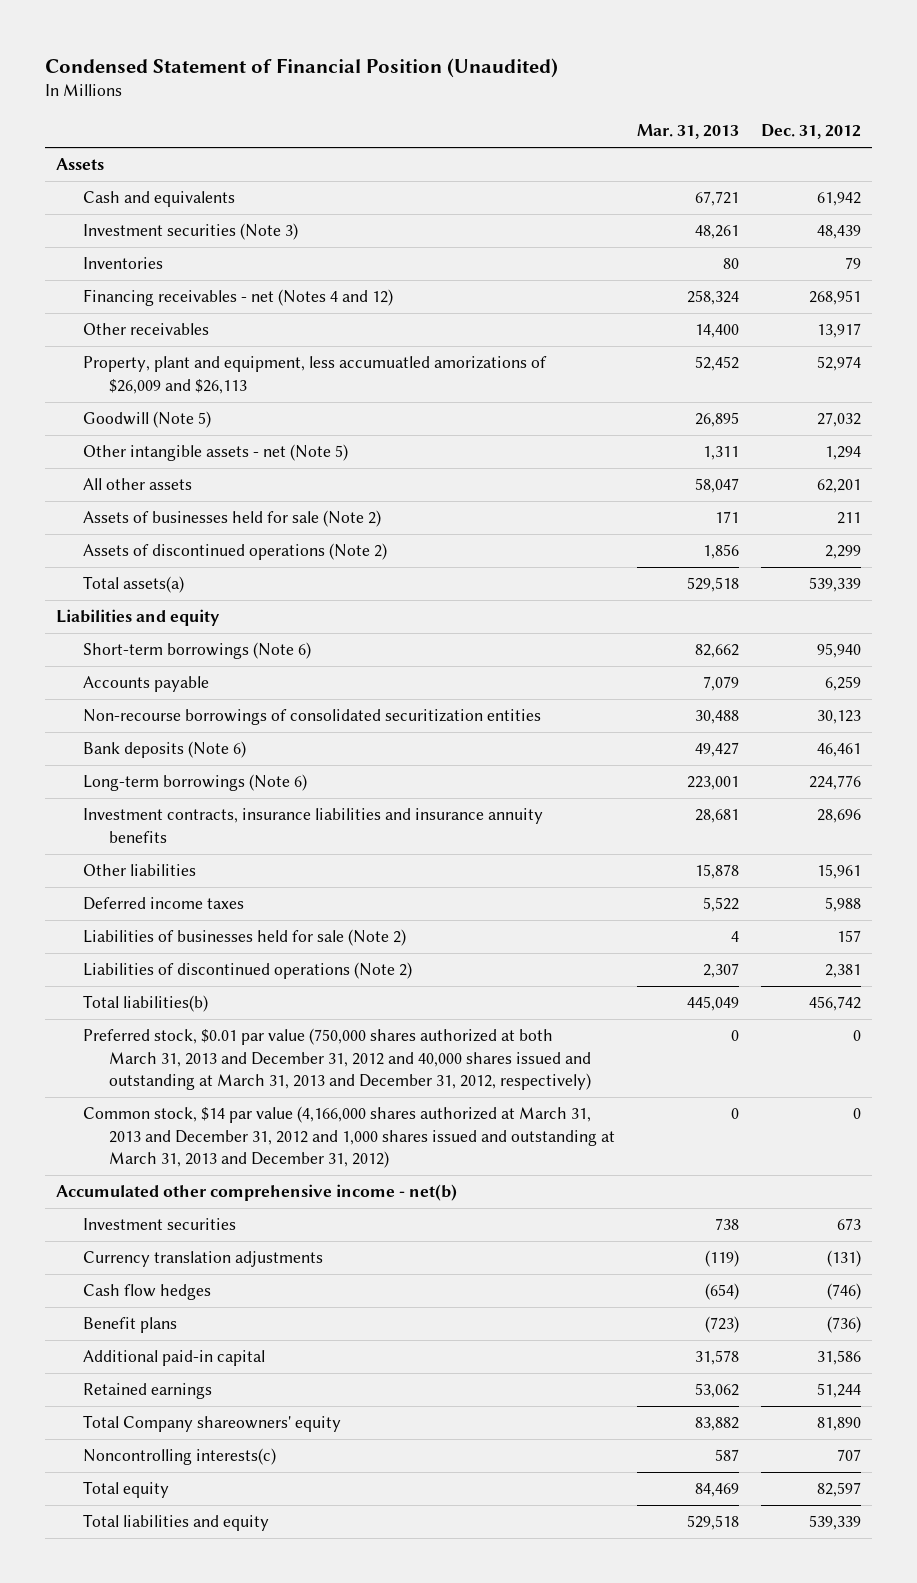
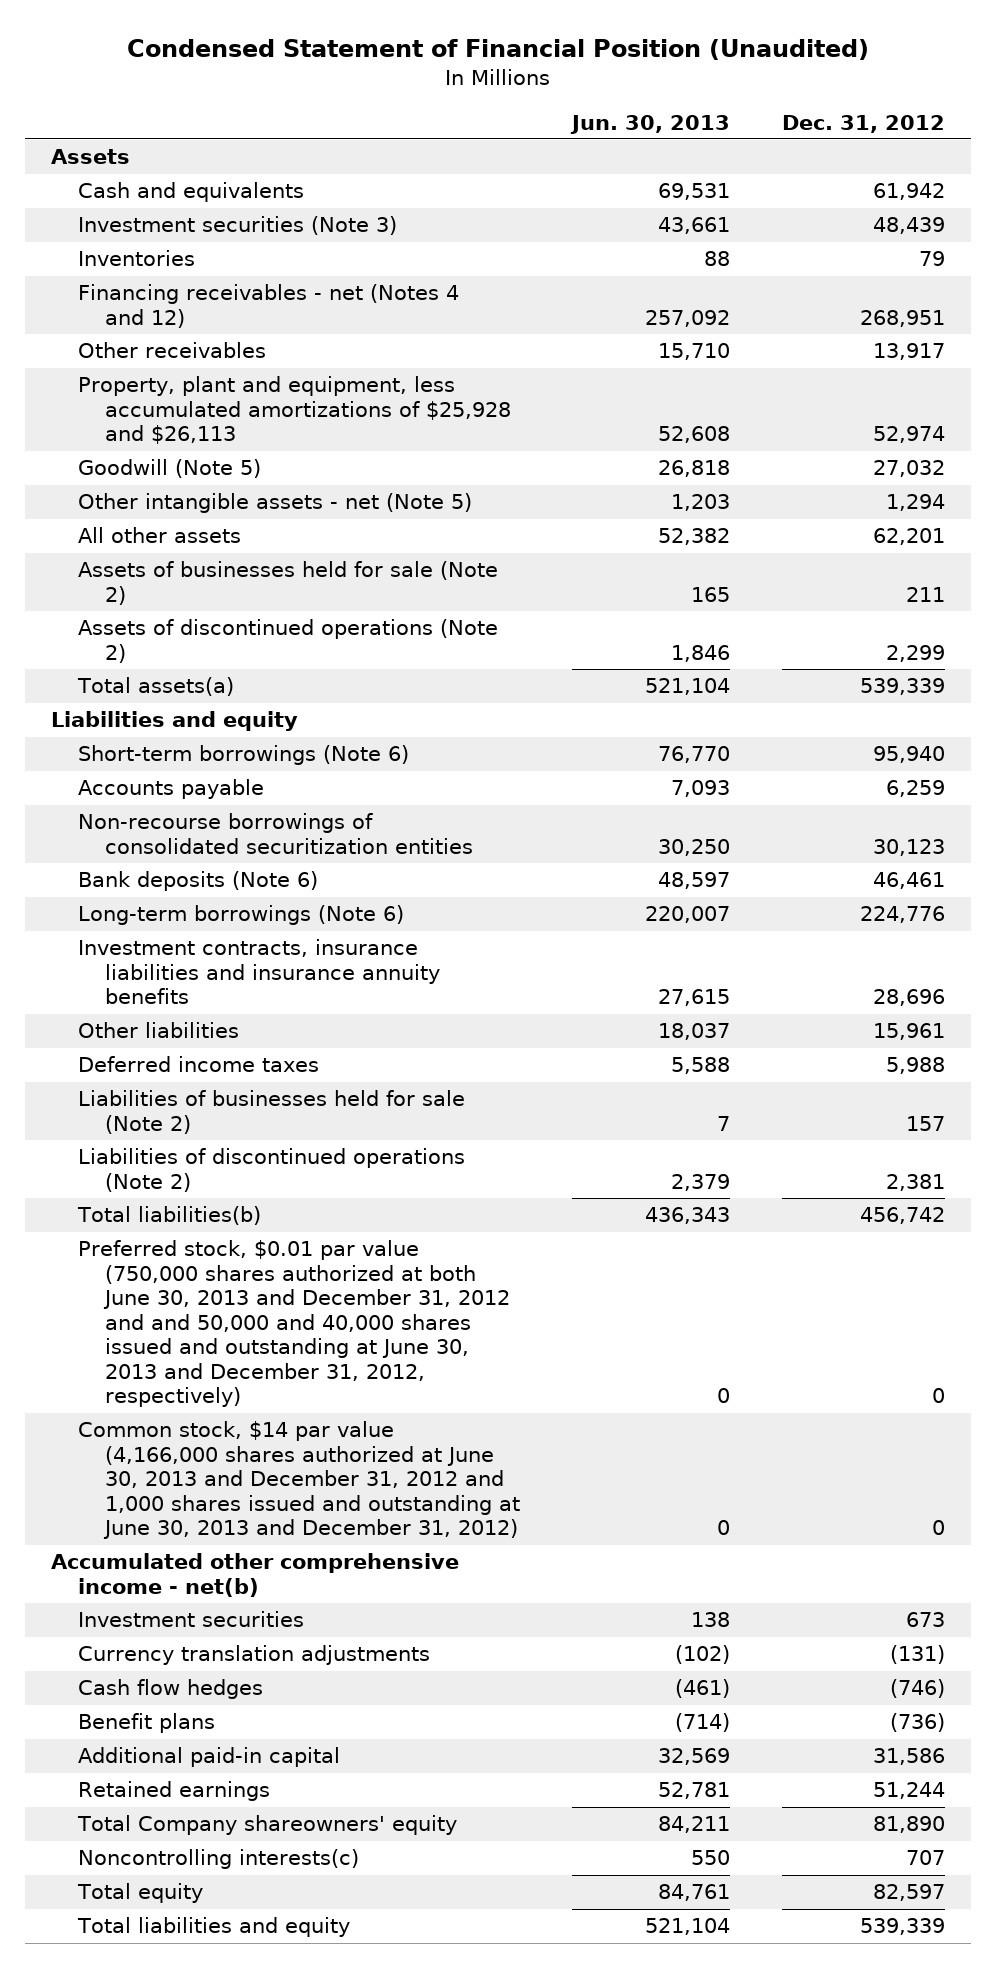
[637,124,740,140] Mar. 31, 2013 -> none
none -> [569,114,730,134] Jun. 30, 2013
[82,356,547,394] Property, plant and equipment, less accumuatled amorizations of $26,009 and $26,113 -> [77,376,511,445] Property, plant and equipment, less accumulated amortizations of $25,928 and $26,113
[82,1028,592,1091] Preferred stock, $0.01 par value (750,000 shares authorized at both March 31, 2013 and December 31, 2012 and 40,000 shares issued and outstanding at March 31, 2013 and December 31, 2012, respectively) -> [77,1240,510,1408] Preferred stock, $0.01 par value (750,000 shares authorized at both June 30, 2013 and December 31, 2012 and and 50,000 and 40,000 shares issued and outstanding at June 30, 2013 and December 31, 2012, respectively)
[82,1106,616,1169] Common stock, $14 par value (4,166,000 shares authorized at March 31, 2013 and December 31, 2012 and 1,000 shares issued and outstanding at March 31, 2013 and December 31, 2012) -> [77,1421,520,1540] Common stock, $14 par value (4,166,000 shares authorized at June 30, 2013 and December 31, 2012 and 1,000 shares issued and outstanding at June 30, 2013 and December 31, 2012)

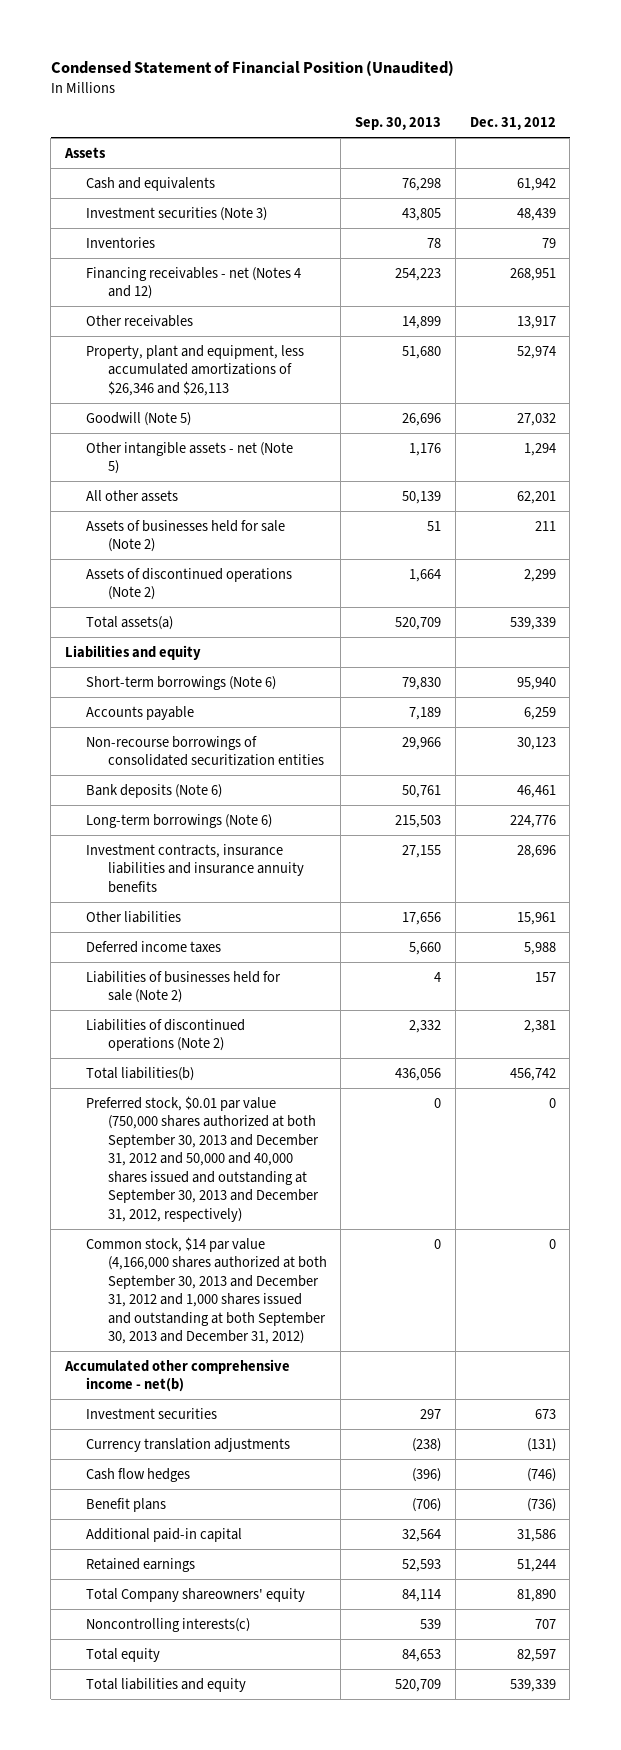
[569,114,730,134] Jun. 30, 2013 -> none
none -> [355,117,442,131] Sep. 30, 2013
[77,376,511,445] Property, plant and equipment, less accumulated amortizations of $25,928 and $26,113 -> [86,344,305,396] Property, plant and equipment, less accumulated amortizations of $26,346 and $26,113
[77,1240,510,1408] Preferred stock, $0.01 par value (750,000 shares authorized at both June 30, 2013 and December 31, 2012 and and 50,000 and 40,000 shares issued and outstanding at June 30, 2013 and December 31, 2012, respectively) -> [86,1095,319,1222] Preferred stock, $0.01 par value (750,000 shares authorized at both September 30, 2013 and December 31, 2012 and 50,000 and 40,000 shares issued and outstanding at September 30, 2013 and December 31, 2012, respectively)
[77,1421,520,1540] Common stock, $14 par value (4,166,000 shares authorized at June 30, 2013 and December 31, 2012 and 1,000 shares issued and outstanding at June 30, 2013 and December 31, 2012) -> [86,1236,327,1345] Common stock, $14 par value (4,166,000 shares authorized at both September 30, 2013 and December 31, 2012 and 1,000 shares issued and outstanding at both September 30, 2013 and December 31, 2012)

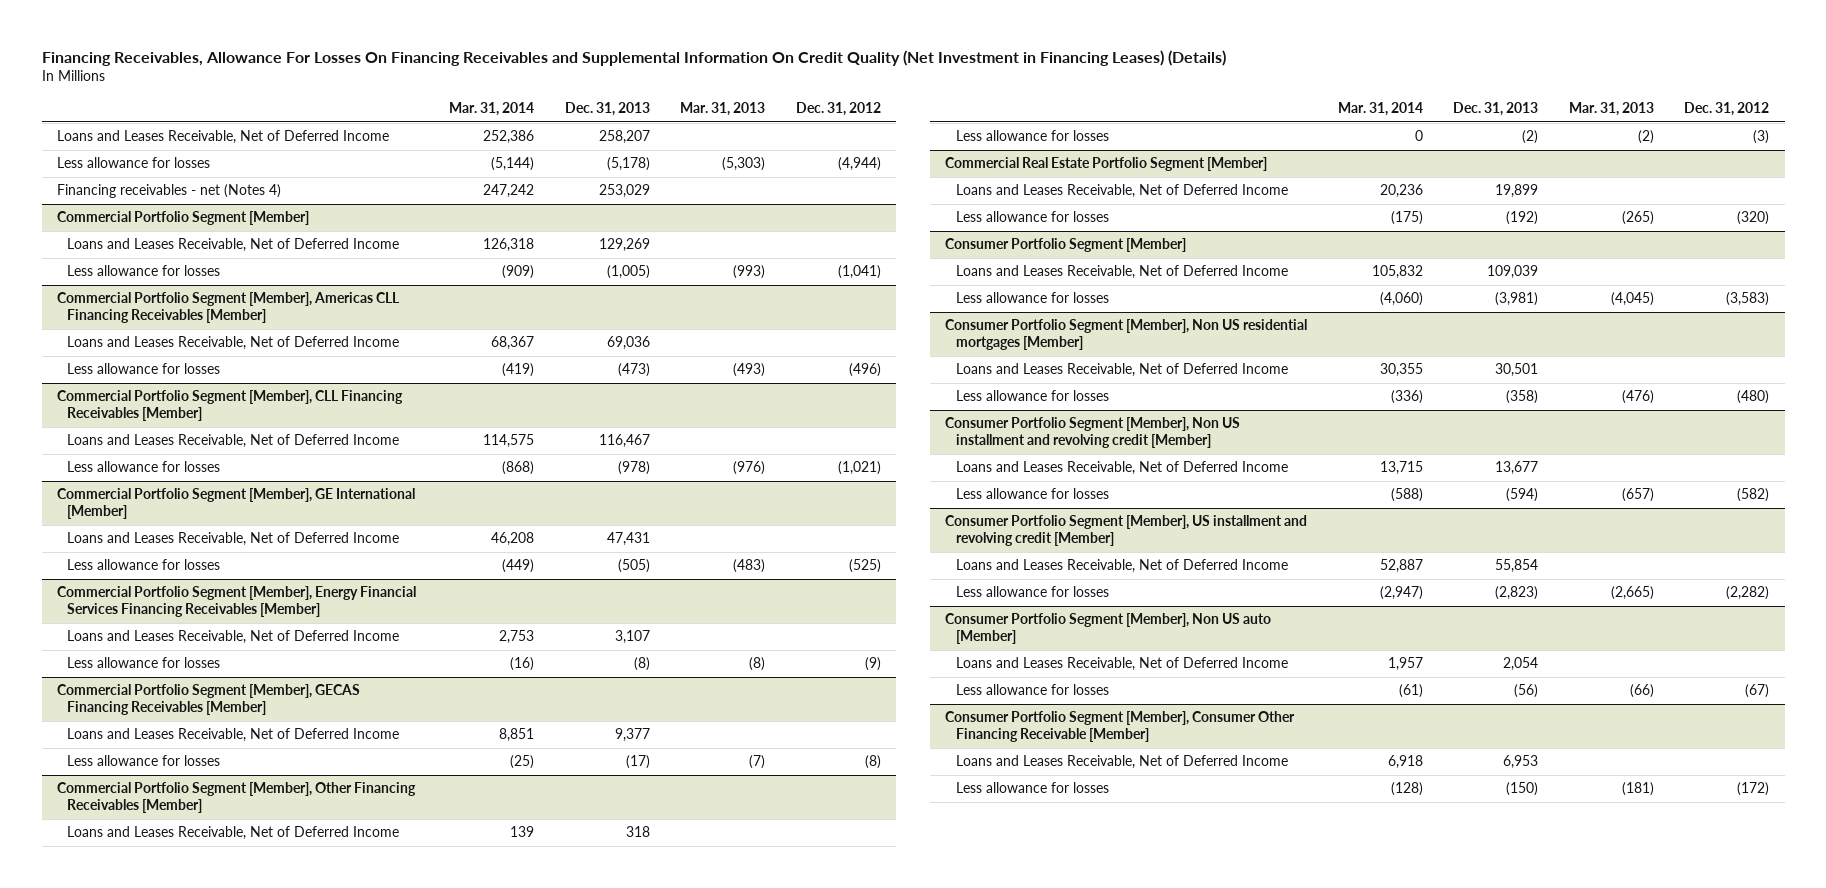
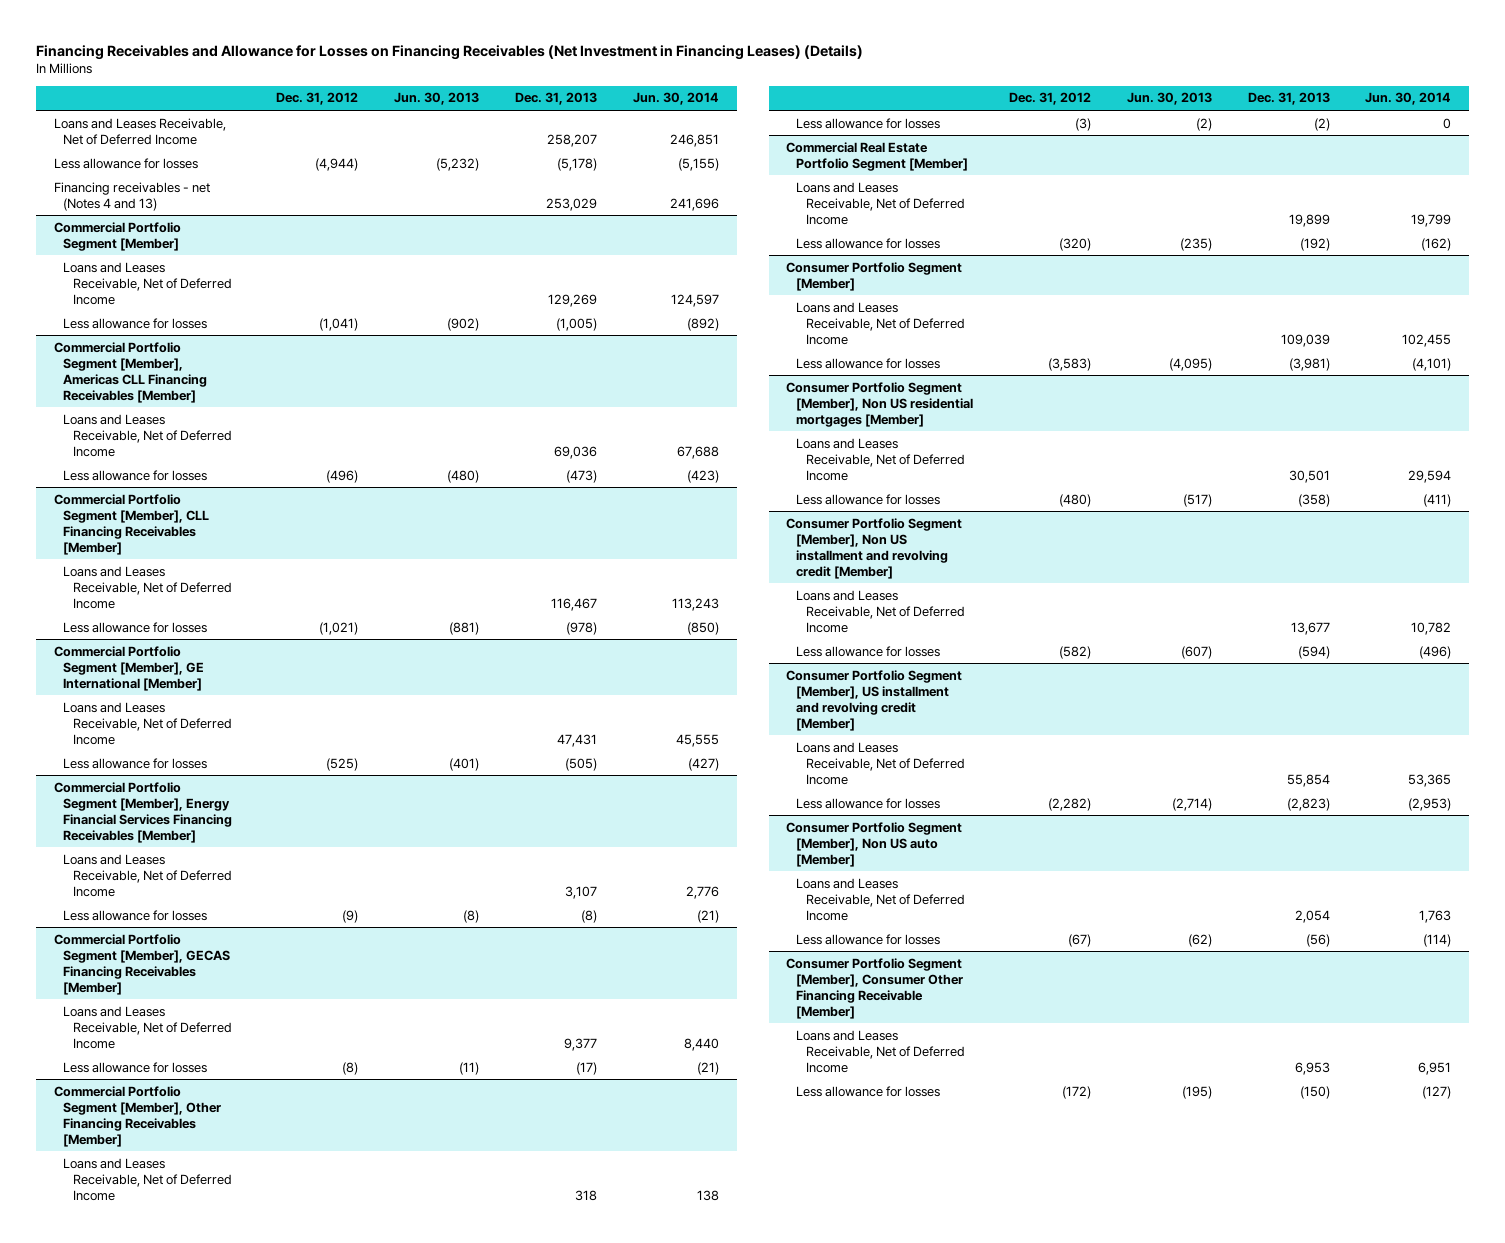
[41,49,1226,66] Financing Receivables, Allowance For Losses On Financing Receivables and Supplemental Information On Credit Quality (Net Investment in Financing Leases) (Details) -> [35,44,863,60] Financing Receivables and Allowance for Losses on Financing Receivables (Net Investment in Financing Leases) (Details)
[449,102,535,117] Mar. 31, 2014 -> none
[680,102,766,117] Mar. 31, 2013 -> none
none -> [393,92,479,106] Jun. 30, 2013
none -> [632,92,719,106] Jun. 30, 2014
[56,184,281,199] Financing receivables - net (Notes 4) -> [53,181,210,211] Financing receivables - net (Notes 4 and 13)

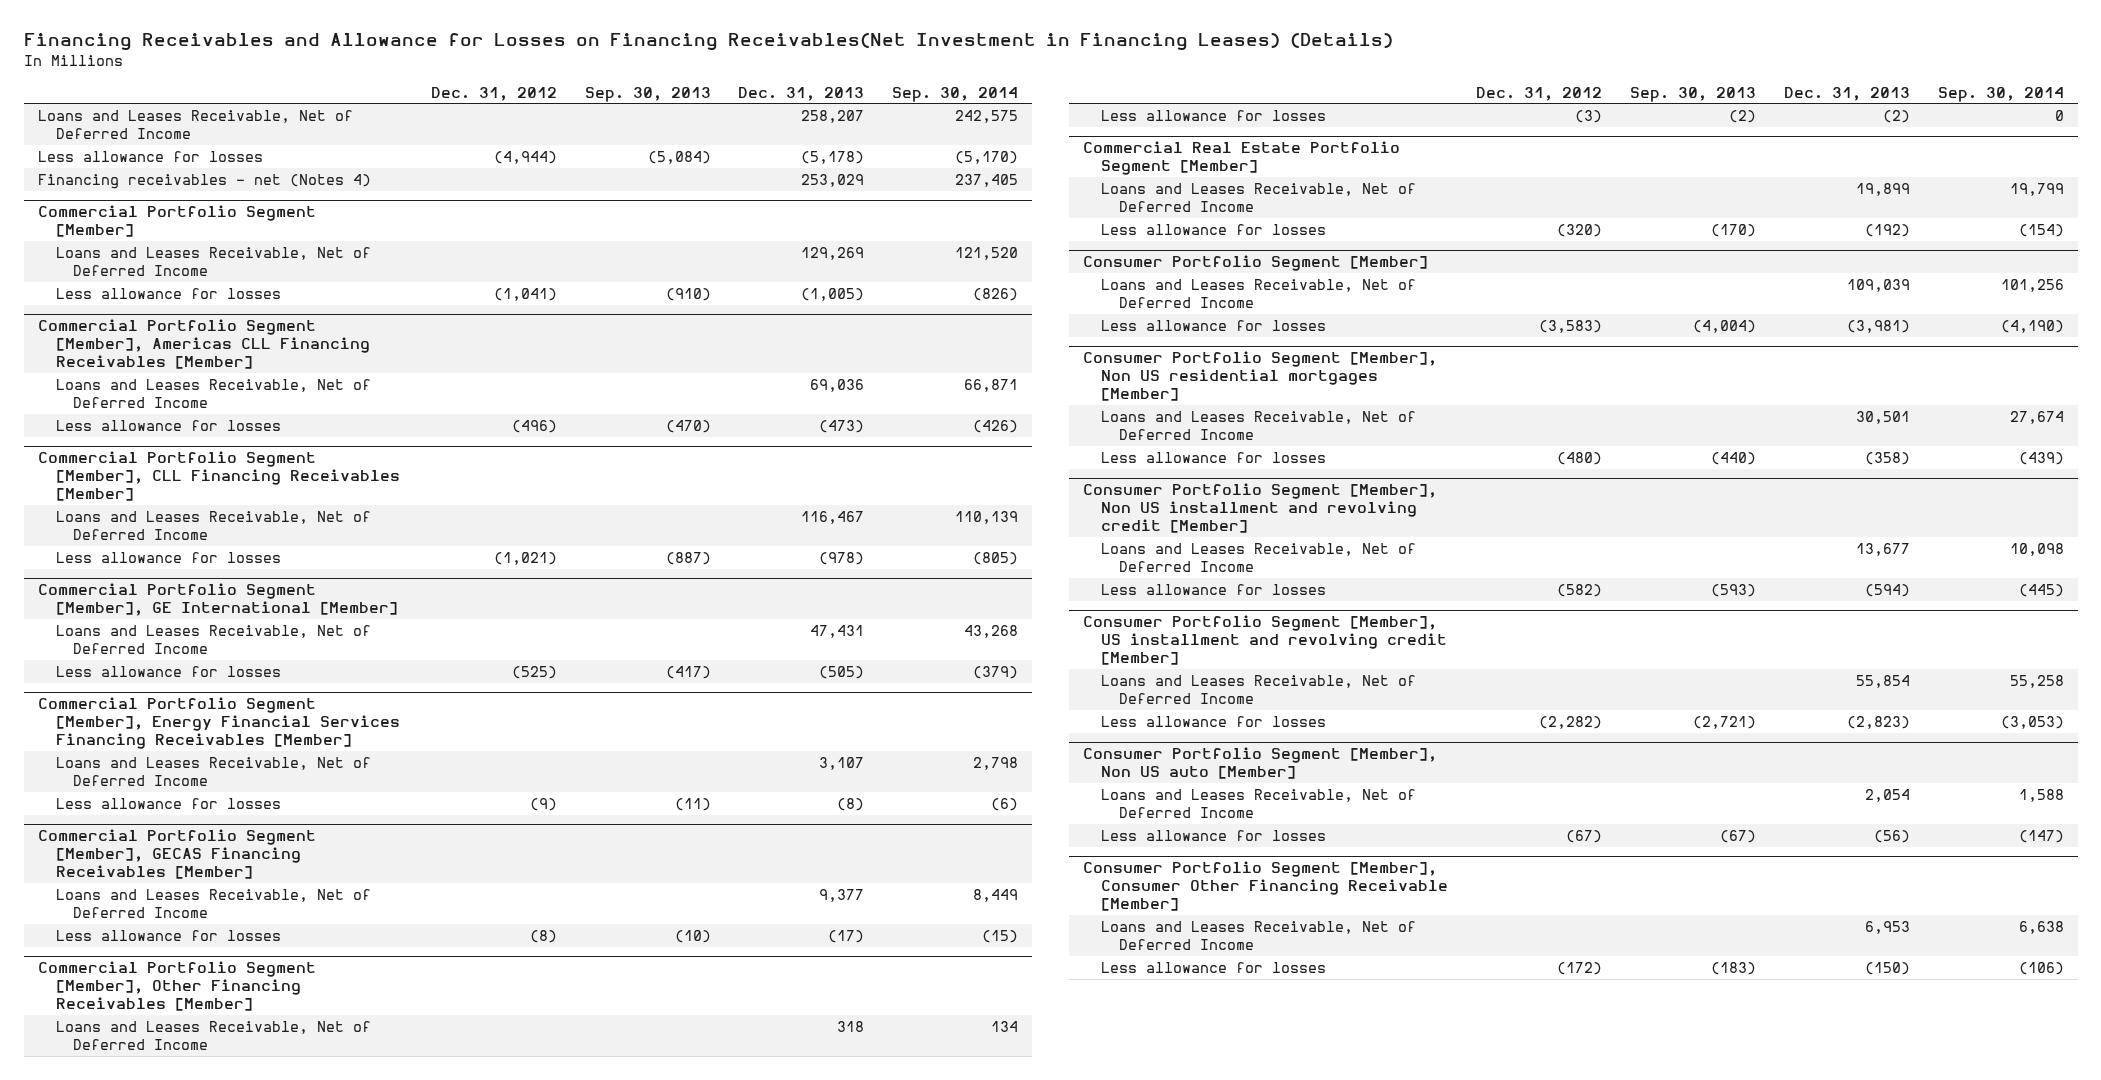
[35,44,863,60] Financing Receivables and Allowance for Losses on Financing Receivables (Net Investment in Financing Leases) (Details) -> [23,33,1393,52] Financing Receivables and Allowance for Losses on Financing Receivables(Net Investment in Financing Leases) (Details)
[393,92,479,106] Jun. 30, 2013 -> none
[632,92,719,106] Jun. 30, 2014 -> none
none -> [584,86,711,102] Sep. 30, 2013
none -> [892,86,1019,102] Sep. 30, 2014
[53,181,210,211] Financing receivables - net (Notes 4 and 13) -> [37,173,371,189] Financing receivables - net (Notes 4)

